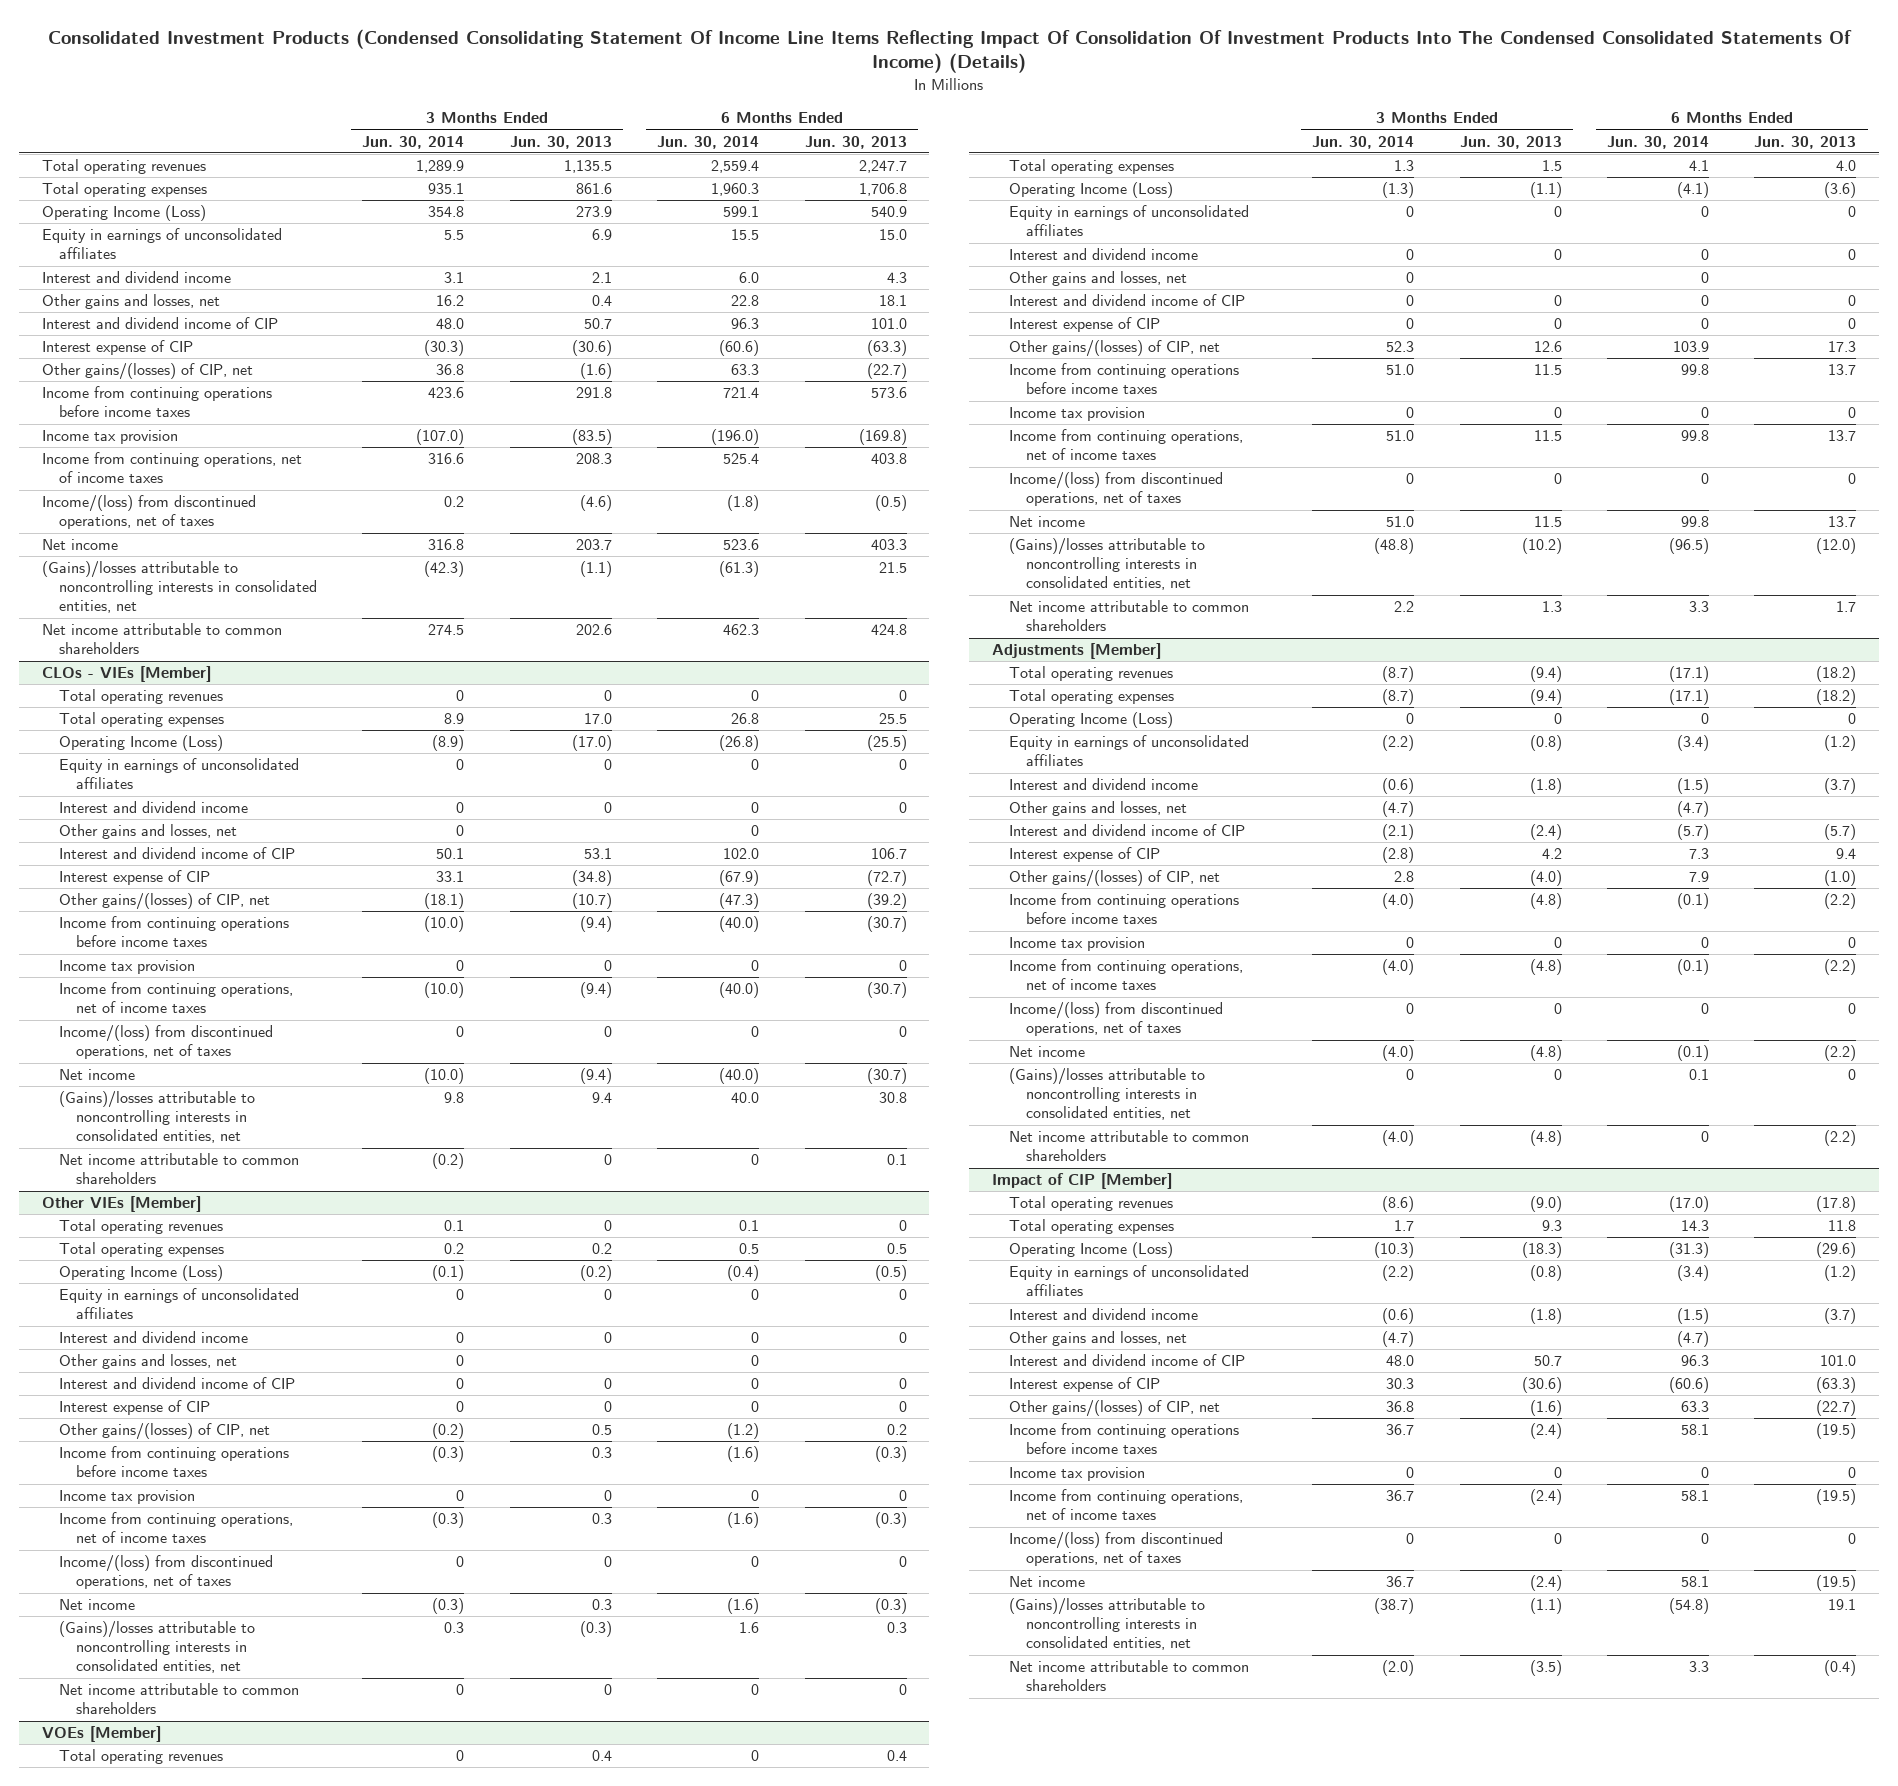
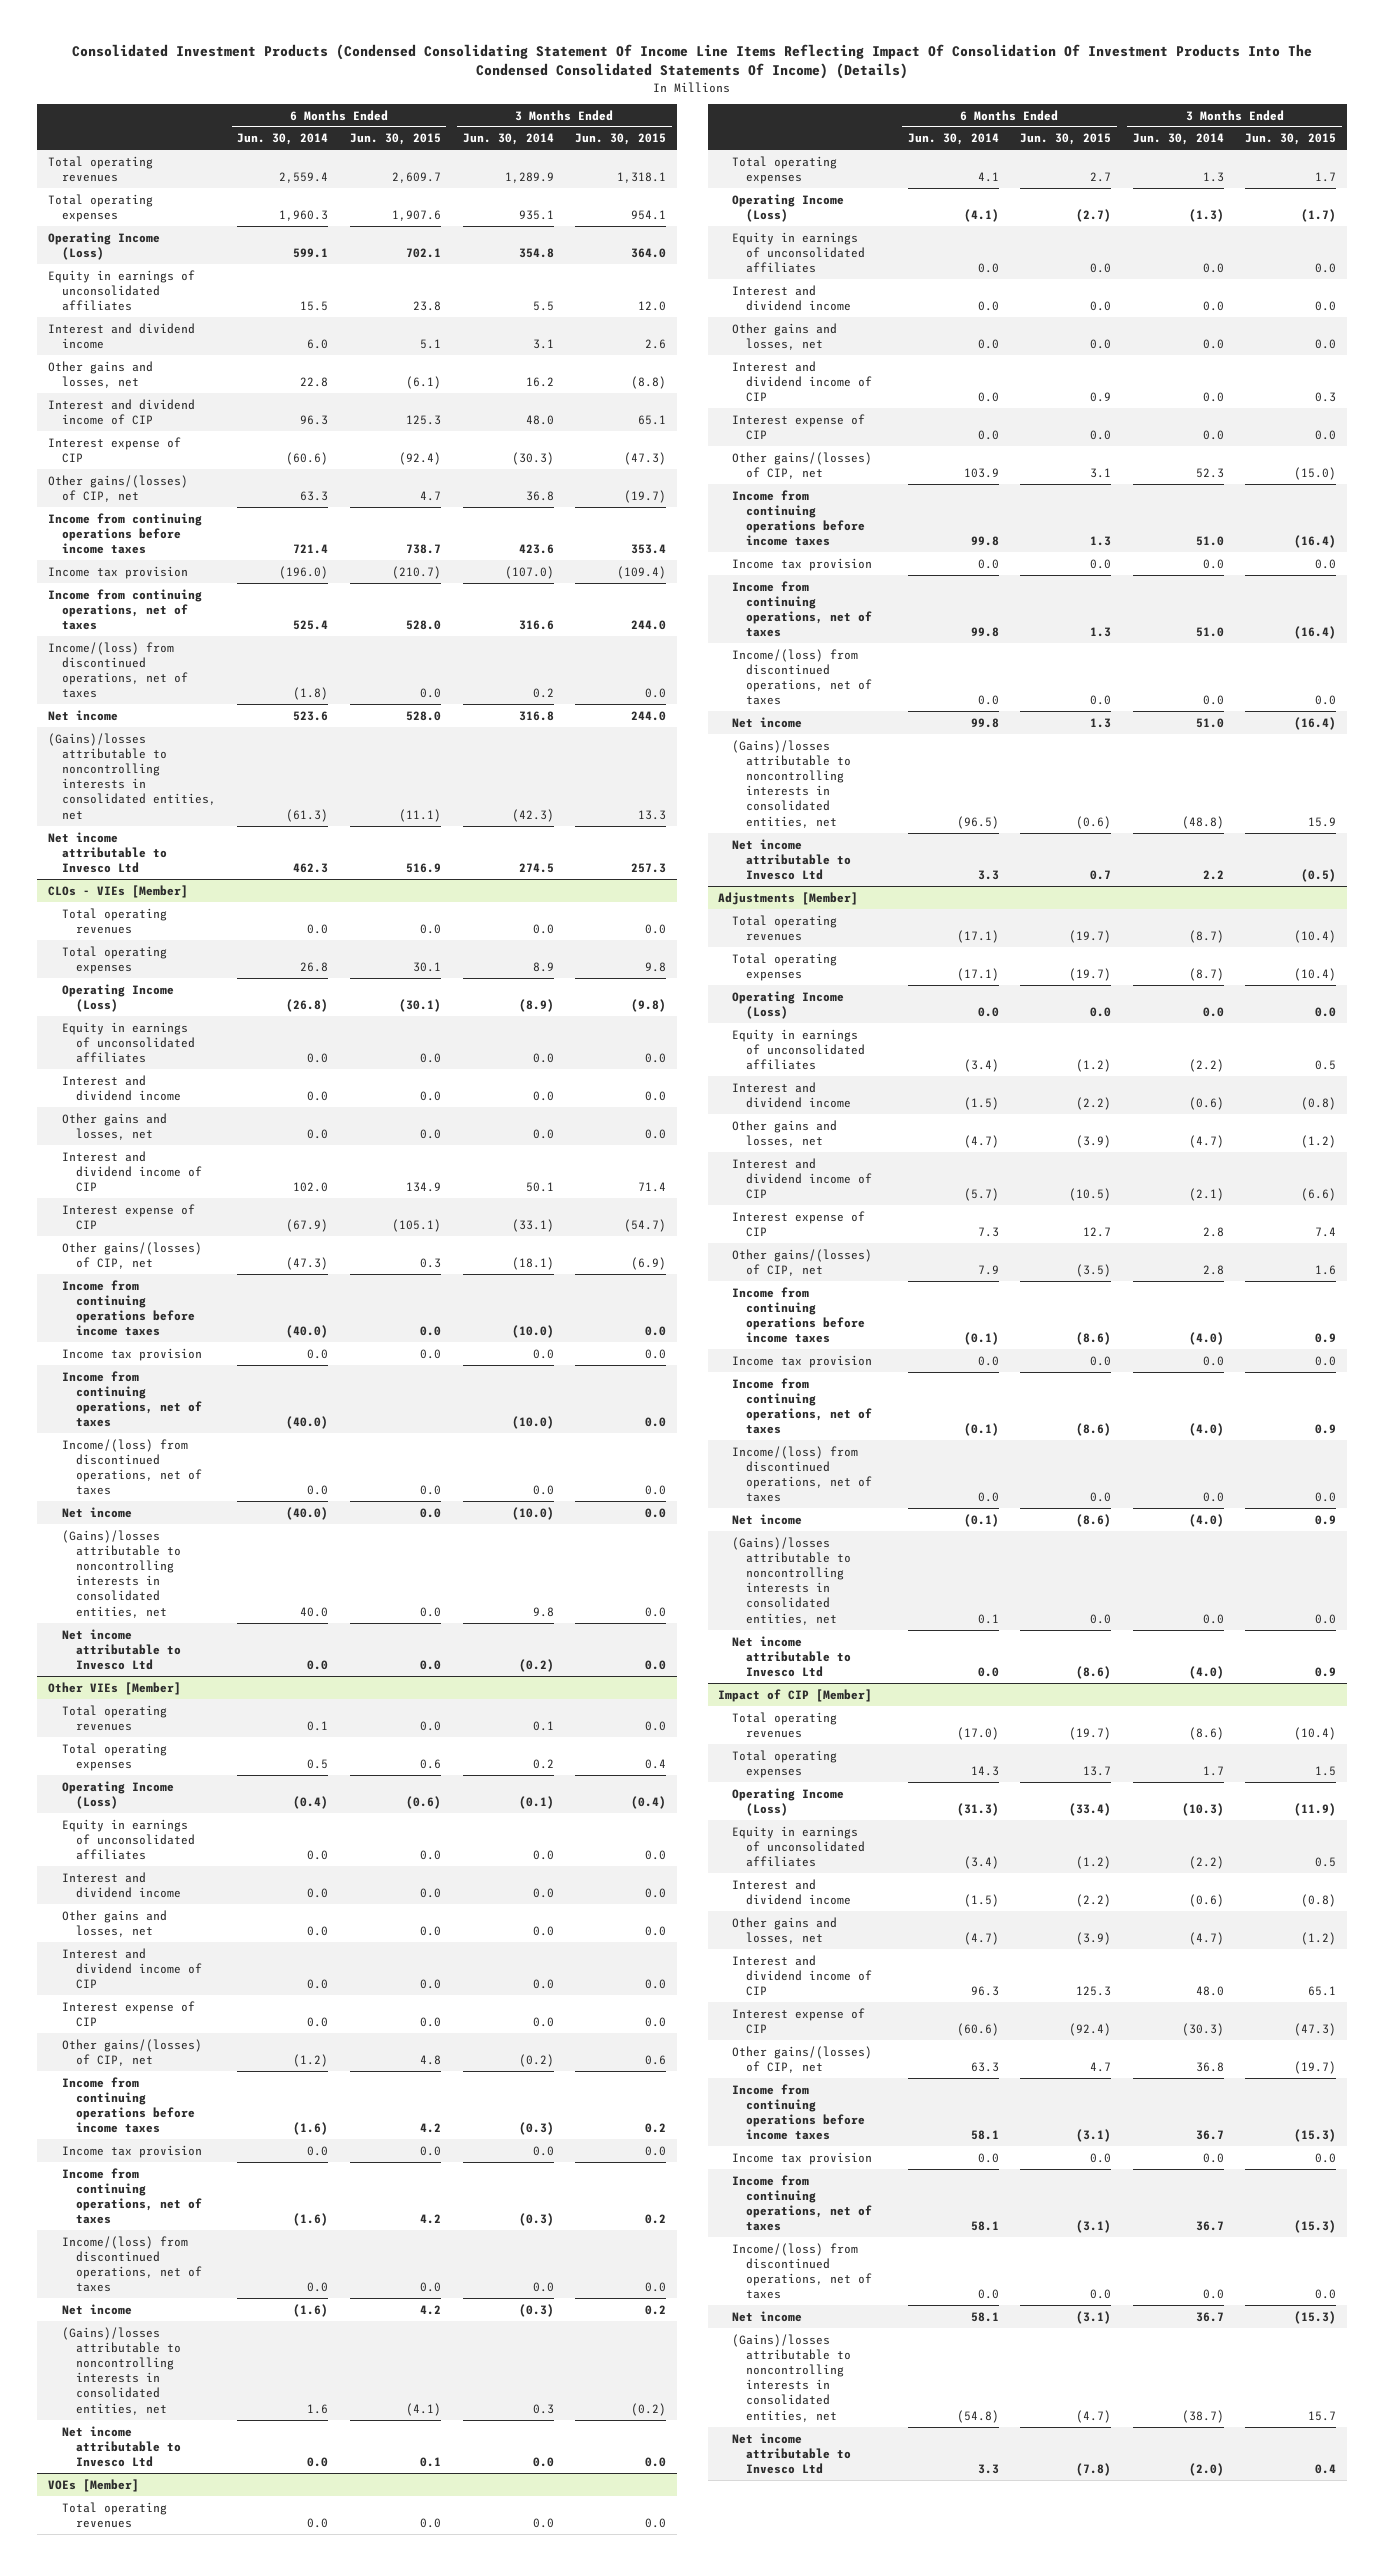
[509,135,612,149] Jun. 30, 2013 -> none
[804,135,907,149] Jun. 30, 2013 -> none
none -> [350,133,442,146] Jun. 30, 2015
none -> [575,133,667,146] Jun. 30, 2015
[41,452,302,484] Income from continuing operations, net of income taxes -> [48,588,203,631] Income from continuing operations, net of taxes
[41,623,282,655] Net income attributable to common shareholders -> [48,831,167,874] Net income attributable to Invesco Ltd
[456,690,465,702] 0 -> [532,923,554,934] 0.0
[751,690,760,702] 0 -> [307,923,329,934] 0.0
[456,759,465,771] 0 -> [532,1053,554,1064] 0.0
[751,759,760,771] 0 -> [307,1053,329,1064] 0.0
[456,802,465,814] 0 -> [532,1090,554,1101] 0.0
[751,802,760,814] 0 -> [307,1090,329,1101] 0.0
[456,825,465,837] 0 -> [532,1128,554,1139] 0.0
[751,825,760,837] 0 -> [307,1128,329,1139] 0.0
[436,871,465,883] 33.1 -> [511,1218,554,1232] (33.1)
[456,960,465,972] 0 -> [532,1348,554,1359] 0.0
[751,960,760,972] 0 -> [307,1348,329,1359] 0.0
[58,982,293,1014] Income from continuing operations, net of income taxes -> [61,1370,202,1428] Income from continuing operations, net of taxes
[456,1026,465,1038] 0 -> [532,1485,554,1496] 0.0
[751,1026,760,1038] 0 -> [307,1485,329,1496] 0.0
[58,1153,299,1185] Net income attributable to common shareholders -> [61,1628,181,1671] Net income attributable to Invesco Ltd
[751,1154,760,1166] 0 -> [307,1660,329,1671] 0.0
[456,1289,465,1301] 0 -> [532,1850,554,1861] 0.0
[751,1289,760,1301] 0 -> [307,1850,329,1861] 0.0
[456,1332,465,1344] 0 -> [532,1887,554,1898] 0.0
[751,1332,760,1344] 0 -> [307,1887,329,1898] 0.0
[456,1355,465,1367] 0 -> [532,1925,554,1936] 0.0
[751,1355,760,1367] 0 -> [307,1925,329,1936] 0.0
[456,1378,465,1390] 0 -> [532,1979,554,1990] 0.0
[751,1378,760,1390] 0 -> [307,1979,329,1990] 0.0
[456,1401,465,1413] 0 -> [532,2016,554,2027] 0.0
[751,1401,760,1413] 0 -> [307,2016,329,2027] 0.0
[456,1490,465,1502] 0 -> [532,2145,554,2156] 0.0
[751,1490,760,1502] 0 -> [307,2145,329,2156] 0.0
[58,1512,293,1544] Income from continuing operations, net of income taxes -> [61,2167,202,2225] Income from continuing operations, net of taxes
[456,1556,465,1568] 0 -> [532,2282,554,2293] 0.0
[751,1556,760,1568] 0 -> [307,2282,329,2293] 0.0
[58,1683,299,1715] Net income attributable to common shareholders -> [61,2425,181,2468] Net income attributable to Invesco Ltd
[456,1684,465,1696] 0 -> [532,2457,554,2468] 0.0
[751,1684,760,1696] 0 -> [307,2457,329,2468] 0.0
[456,1750,465,1762] 0 -> [532,2517,554,2528] 0.0
[751,1750,760,1762] 0 -> [307,2517,329,2528] 0.0
[1406,206,1415,218] 0 -> [1202,263,1224,274] 0.0
[1701,206,1710,218] 0 -> [977,263,999,274] 0.0
[1406,249,1415,261] 0 -> [1202,300,1224,311] 0.0
[1701,249,1710,261] 0 -> [977,300,999,311] 0.0
[1406,272,1415,284] 0 -> [1202,338,1224,349] 0.0
[1701,272,1710,284] 0 -> [977,338,999,349] 0.0
[1406,295,1415,307] 0 -> [1202,392,1224,403] 0.0
[1701,295,1710,307] 0 -> [977,392,999,403] 0.0
[1406,318,1415,330] 0 -> [1202,429,1224,440] 0.0
[1701,318,1710,330] 0 -> [977,429,999,440] 0.0
[1406,407,1415,419] 0 -> [1202,558,1224,569] 0.0
[1701,407,1710,419] 0 -> [977,558,999,569] 0.0
[1008,429,1243,461] Income from continuing operations, net of income taxes -> [732,580,872,638] Income from continuing operations, net of taxes
[1406,473,1415,485] 0 -> [1202,695,1224,706] 0.0
[1701,473,1710,485] 0 -> [977,695,999,706] 0.0
[1008,600,1249,632] Net income attributable to common shareholders -> [732,838,851,881] Net income attributable to Invesco Ltd
[1406,713,1415,725] 0 -> [1202,1006,1224,1017] 0.0
[1701,713,1710,725] 0 -> [977,1006,999,1017] 0.0
[1382,847,1415,864] (2.8) -> [1202,1226,1224,1237] 2.8
[1406,937,1415,949] 0 -> [1202,1355,1224,1366] 0.0
[1701,937,1710,949] 0 -> [977,1355,999,1366] 0.0
[1008,959,1243,991] Income from continuing operations, net of income taxes -> [732,1377,872,1435] Income from continuing operations, net of taxes
[1406,1003,1415,1015] 0 -> [1202,1492,1224,1503] 0.0
[1701,1003,1710,1015] 0 -> [977,1492,999,1503] 0.0
[1406,1069,1415,1081] 0 -> [1202,1613,1224,1624] 0.0
[1008,1130,1249,1162] Net income attributable to common shareholders -> [732,1635,851,1678] Net income attributable to Invesco Ltd
[1701,1131,1710,1143] 0 -> [977,1667,999,1678] 0.0
[1386,1378,1415,1390] 30.3 -> [1181,2022,1224,2036] (30.3)
[1406,1467,1415,1479] 0 -> [1202,2152,1224,2163] 0.0
[1701,1467,1710,1479] 0 -> [977,2152,999,2163] 0.0
[1008,1489,1243,1521] Income from continuing operations, net of income taxes -> [732,2174,872,2232] Income from continuing operations, net of taxes
[1406,1533,1415,1545] 0 -> [1202,2289,1224,2300] 0.0
[1701,1533,1710,1545] 0 -> [977,2289,999,2300] 0.0
[1008,1660,1249,1692] Net income attributable to common shareholders -> [732,2432,851,2475] Net income attributable to Invesco Ltd

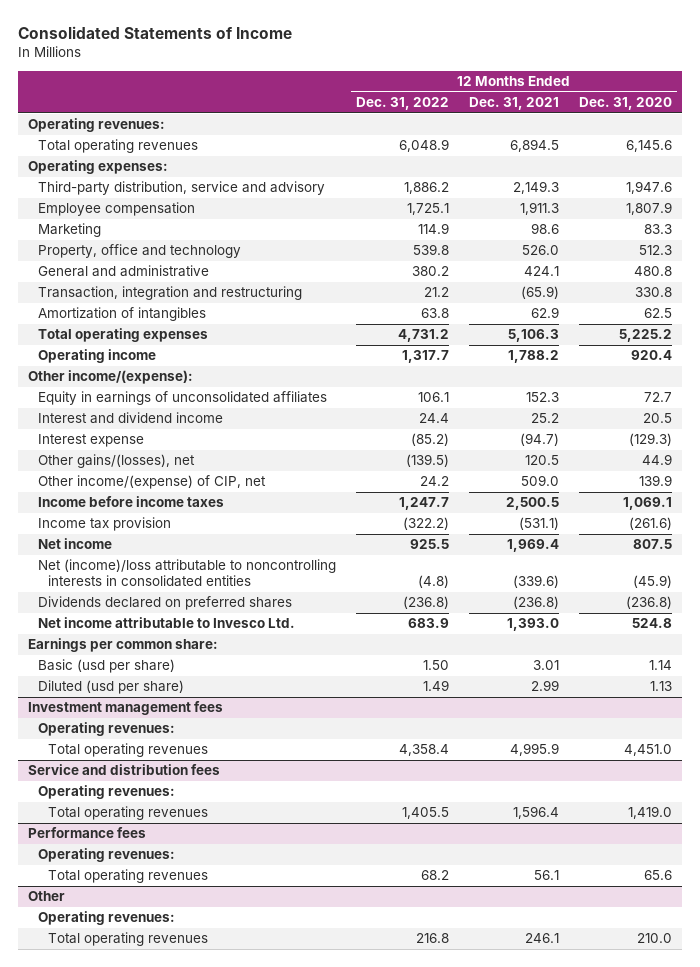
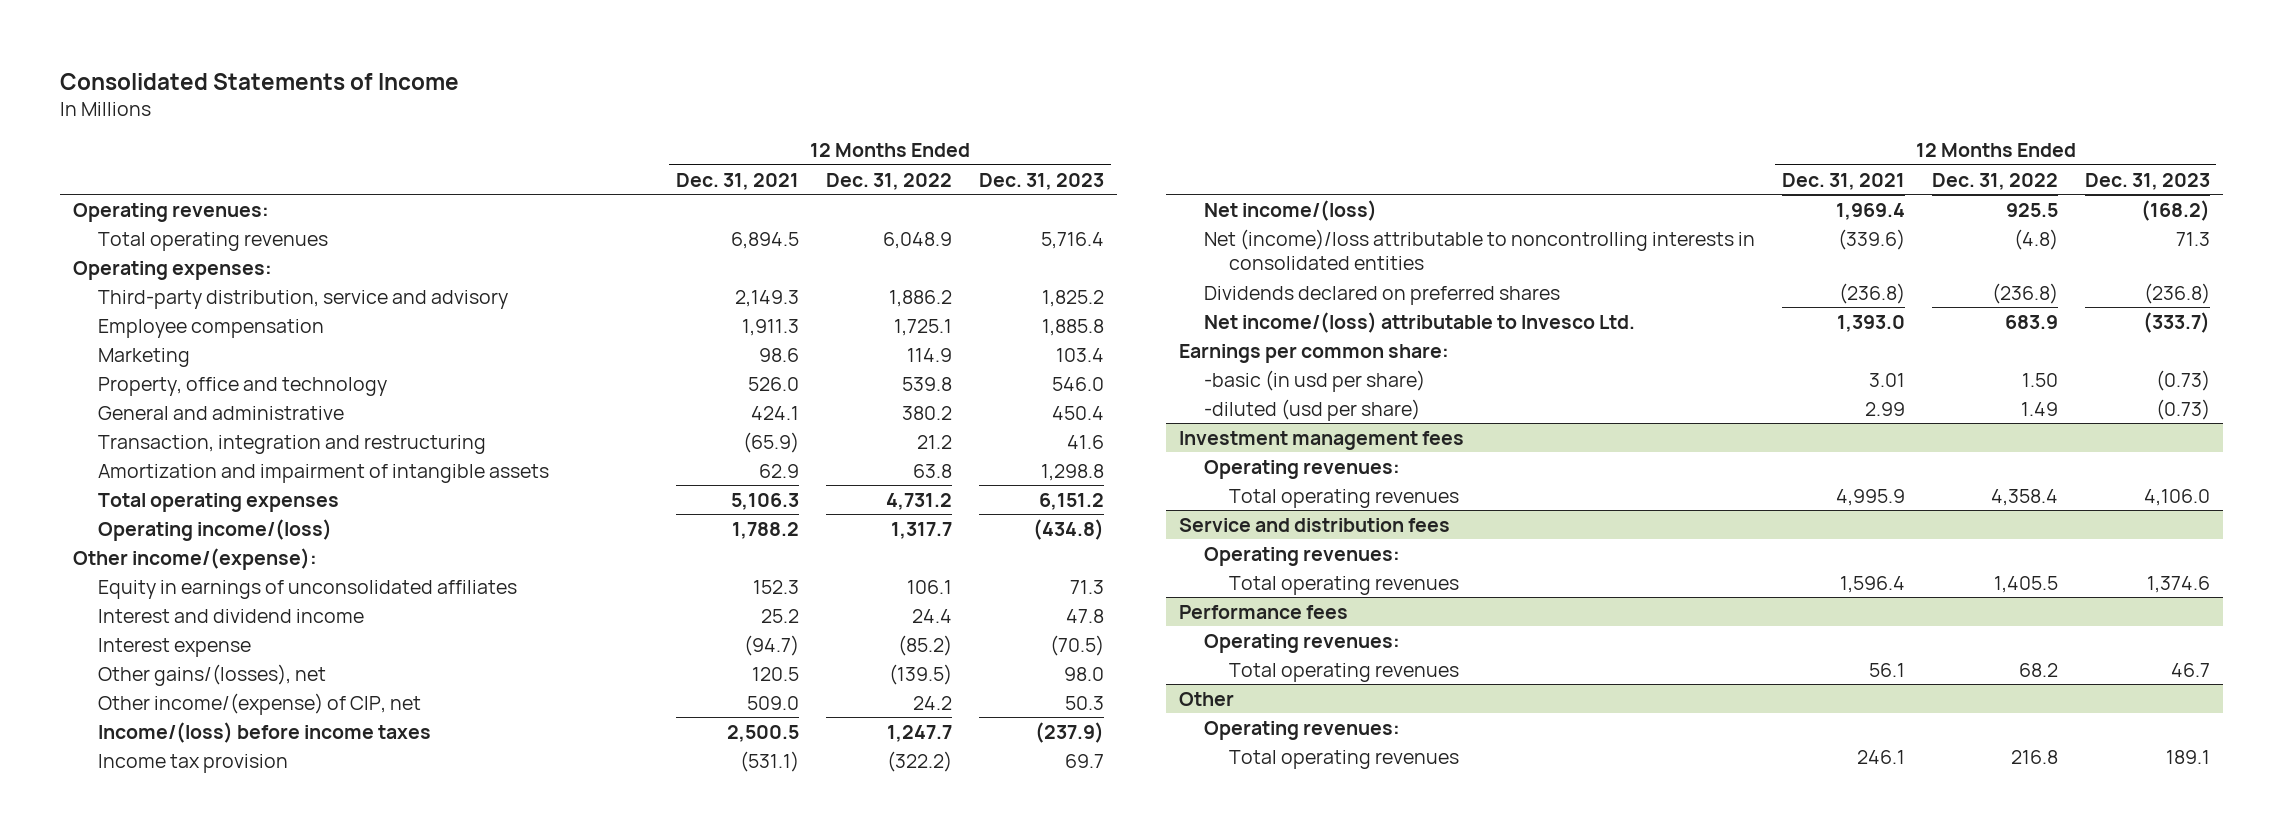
[579,97,673,111] Dec. 31, 2020 -> none
none -> [978,172,1104,190] Dec. 31, 2023
[37,307,206,322] Amortization of intangibles -> [98,463,550,483] Amortization and impairment of intangible assets
[37,349,156,364] Operating income -> [98,518,333,541] Operating income/(loss)
[37,496,224,508] Income before income taxes -> [98,721,432,743] Income/(loss) before income taxes
[37,538,112,550] Net income -> [1203,199,1377,221] Net income/(loss)
[37,617,295,629] Net income attributable to Invesco Ltd. -> [1203,311,1635,333] Net income/(loss) attributable to Invesco Ltd.
[37,659,175,674] Basic (usd per share) -> [1203,369,1425,392] -basic (in usd per share)
[37,680,184,695] Diluted (usd per share) -> [1203,398,1420,421] -diluted (usd per share)

